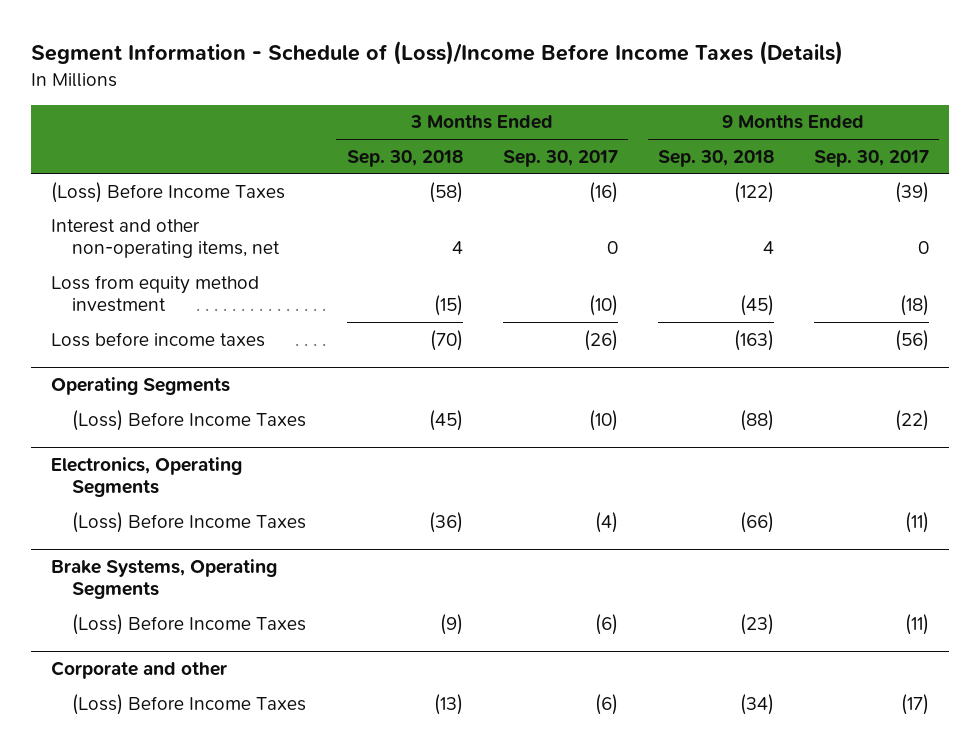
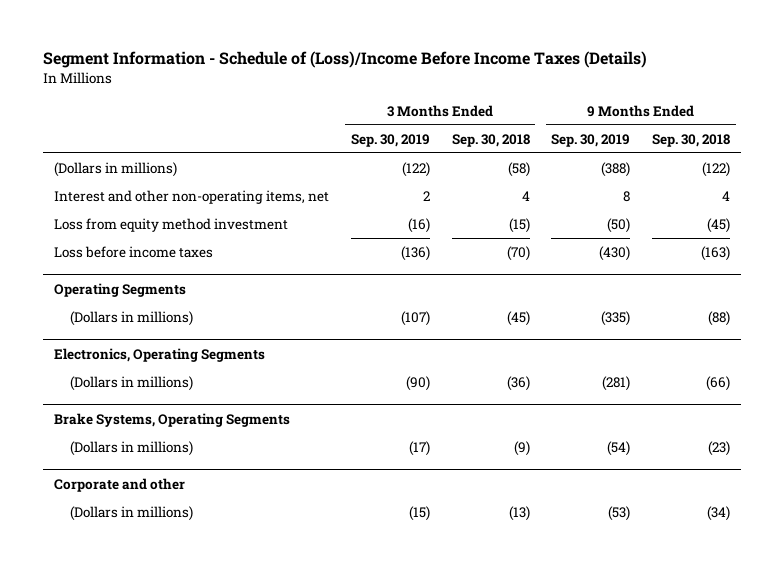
[502,149,618,167] Sep. 30, 2017 -> none
[814,149,930,167] Sep. 30, 2017 -> none
none -> [350,133,430,147] Sep. 30, 2019
none -> [551,133,631,147] Sep. 30, 2019
[51,181,286,203] (Loss) Before Income Taxes -> [54,161,178,177] (Dollars in millions)
[72,409,307,431] (Loss) Before Income Taxes -> [69,310,193,326] (Dollars in millions)
[72,511,307,533] (Loss) Before Income Taxes -> [69,375,193,391] (Dollars in millions)
[72,613,307,635] (Loss) Before Income Taxes -> [69,440,193,456] (Dollars in millions)
[72,693,307,715] (Loss) Before Income Taxes -> [69,505,193,521] (Dollars in millions)

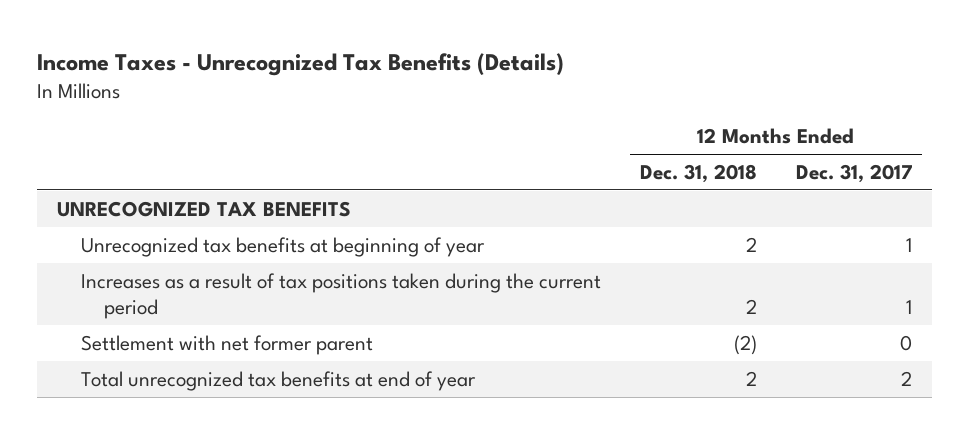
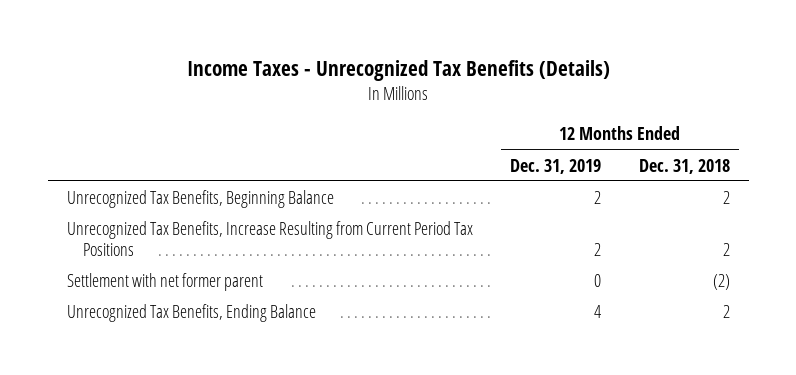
[796,163,913,183] Dec. 31, 2017 -> none
none -> [510,158,602,174] Dec. 31, 2019
[57,200,352,217] UNRECOGNIZED TAX BENEFITS -> none
[80,236,485,257] Unrecognized tax benefits at beginning of year -> [66,190,334,209] Unrecognized Tax Benefits, Beginning Balance
[80,272,601,319] Increases as a result of tax positions taken during the current period -> [66,221,473,257] Unrecognized Tax Benefits, Increase Resulting from Current Period Tax Positions
[80,370,476,391] Total unrecognized tax benefits at end of year -> [66,304,316,323] Unrecognized Tax Benefits, Ending Balance

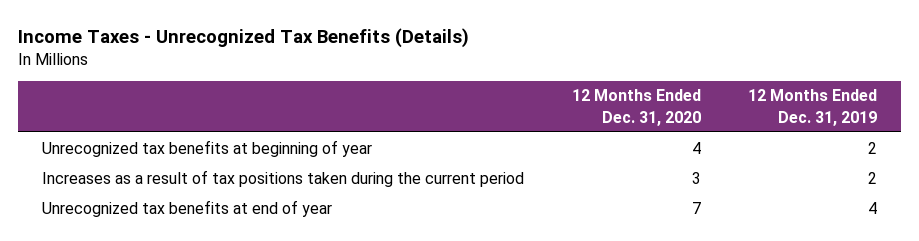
[638,158,730,174] Dec. 31, 2018 -> none
none -> [571,89,701,126] 12 Months Ended Dec. 31, 2020
[66,273,263,292] Settlement with net former parent -> none
[66,190,334,209] Unrecognized Tax Benefits, Beginning Balance -> [41,139,372,157] Unrecognized tax benefits at beginning of year
[66,221,473,257] Unrecognized Tax Benefits, Increase Resulting from Current Period Tax Positions -> [41,169,524,187] Increases as a result of tax positions taken during the current period
[66,304,316,323] Unrecognized Tax Benefits, Ending Balance -> [41,199,332,217] Unrecognized tax benefits at end of year

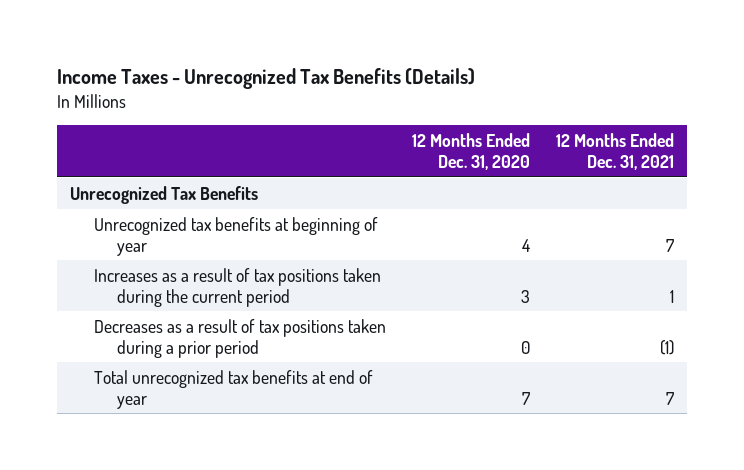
[748,89,878,126] 12 Months Ended Dec. 31, 2019 -> none
none -> [556,132,675,170] 12 Months Ended Dec. 31, 2021
none -> [70,185,259,204] Unrecognized Tax Benefits
none -> [93,318,386,358] Decreases as a result of tax positions taken during a prior period
[41,199,332,217] Unrecognized tax benefits at end of year -> [93,369,373,409] Total unrecognized tax benefits at end of year

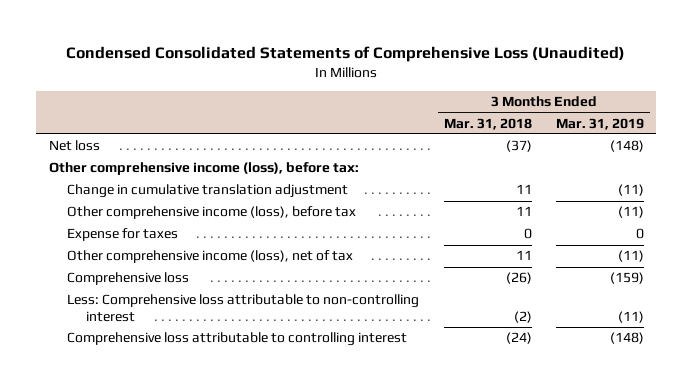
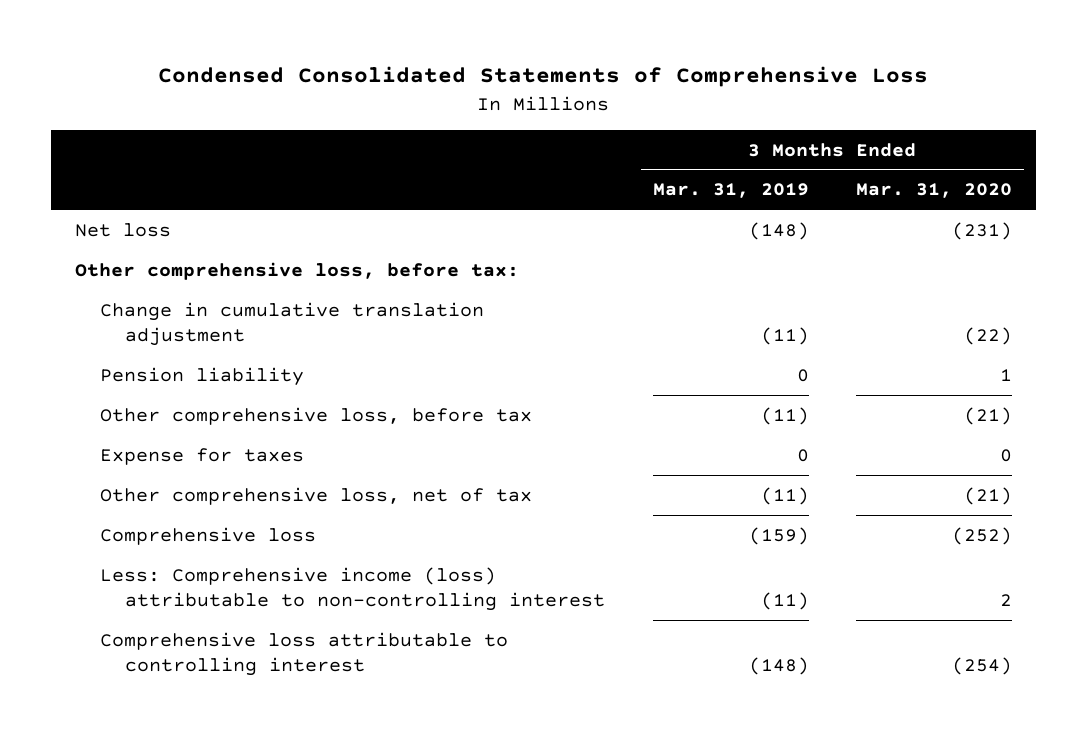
[66,45,626,62] Condensed Consolidated Statements of Comprehensive Loss (Unaudited) -> [158,66,929,88] Condensed Consolidated Statements of Comprehensive Loss
[443,117,532,130] Mar. 31, 2018 -> none
none -> [856,183,1013,199] Mar. 31, 2020
[48,162,359,176] Other comprehensive income (loss), before tax: -> [74,261,519,280] Other comprehensive loss, before tax:
none -> [99,366,304,386] Pension liability
[67,206,357,220] Other comprehensive income (loss), before tax -> [99,406,532,425] Other comprehensive loss, before tax
[67,250,354,264] Other comprehensive income (loss), net of tax -> [99,486,532,505] Other comprehensive loss, net of tax
[67,294,420,322] Less: Comprehensive loss attributable to non-controlling interest -> [99,566,606,612] Less: Comprehensive income (loss) attributable to non-controlling interest

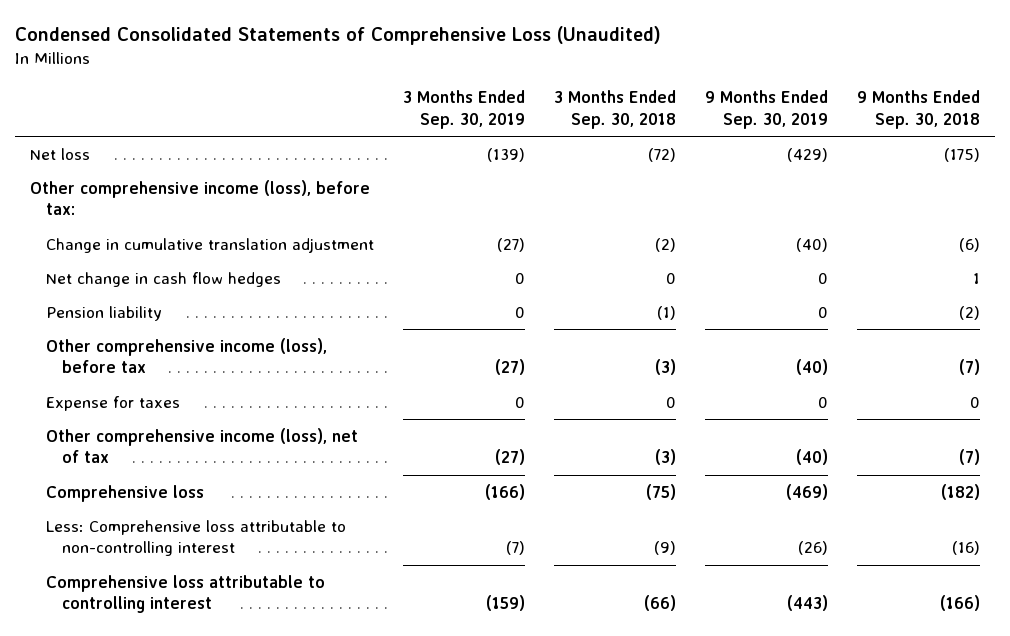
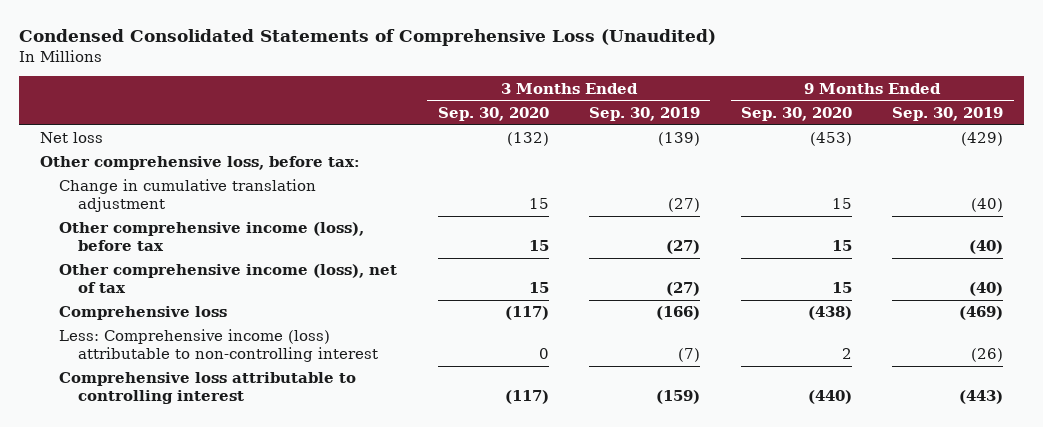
[553,90,676,129] 3 Months Ended Sep. 30, 2018 -> none
[857,90,981,129] 9 Months Ended Sep. 30, 2018 -> none
none -> [437,107,549,122] Sep. 30, 2020
none -> [740,107,852,122] Sep. 30, 2020
[29,179,370,216] Other comprehensive income (loss), before tax: -> [39,156,360,171] Other comprehensive loss, before tax:
[45,271,281,287] Net change in cash flow hedges -> none
[45,305,162,321] Pension liability -> none
[45,395,180,411] Expense for taxes -> none
[45,519,346,557] Less: Comprehensive loss attributable to non-controlling interest -> [58,329,379,362] Less: Comprehensive income (loss) attributable to non-controlling interest

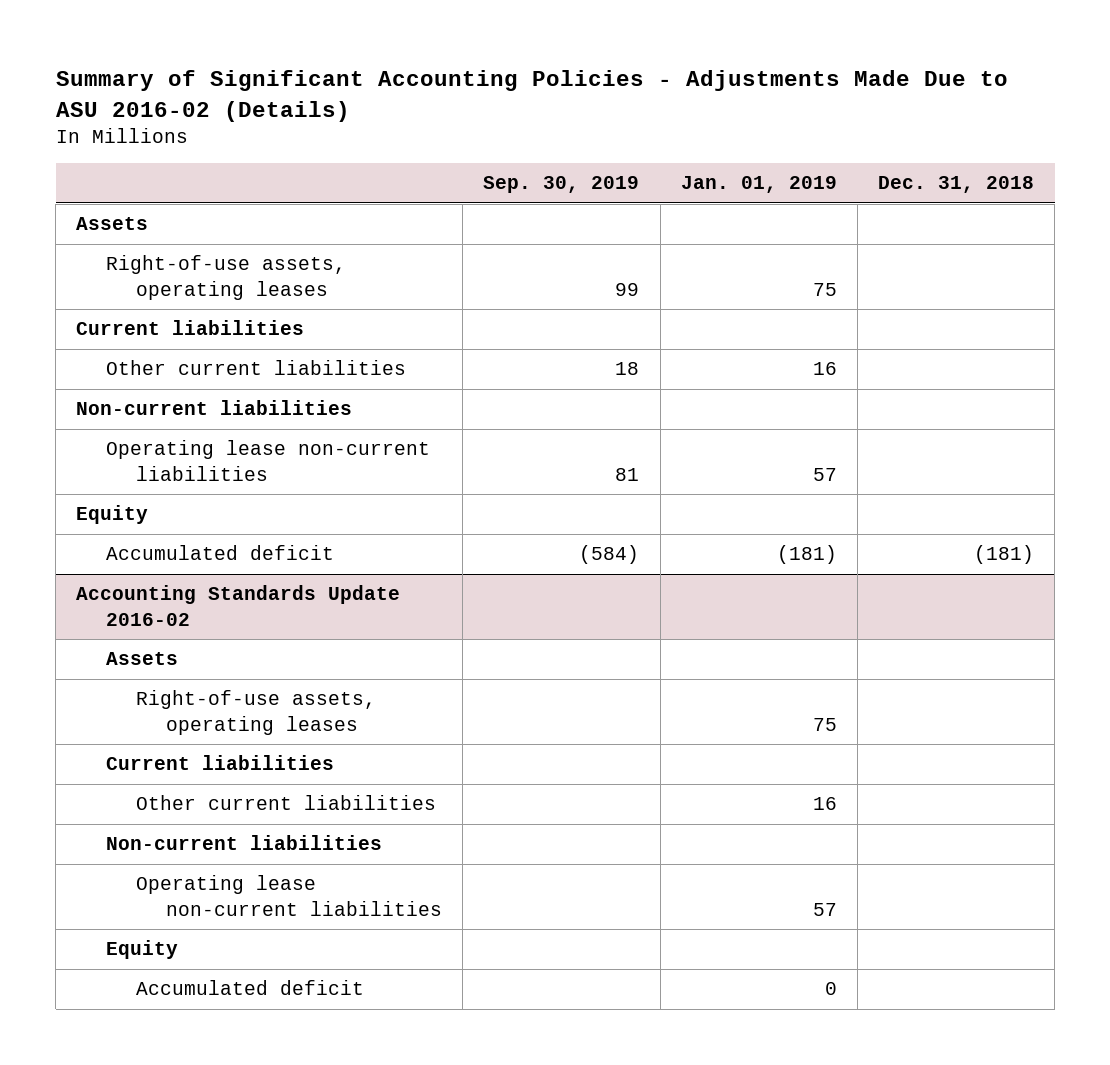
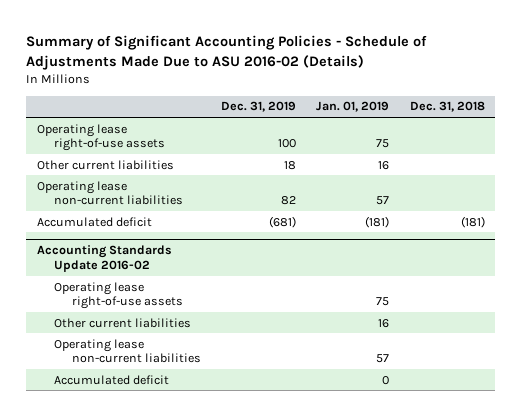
[55,70,1008,122] Summary of Significant Accounting Policies - Adjustments Made Due to ASU 2016-02 (Details) -> [26,35,428,70] Summary of Significant Accounting Policies - Schedule of Adjustments Made Due to ASU 2016-02 (Details)
[483,176,640,194] Sep. 30, 2019 -> none
none -> [221,101,297,113] Dec. 31, 2019
[76,217,149,231] Assets -> none
[76,320,305,336] Current liabilities -> none
[106,255,347,300] Right-of-use assets, operating leases -> [36,123,166,152] Operating lease right-of-use assets
[76,400,353,416] Non-current liabilities -> none
[76,505,149,525] Equity -> none
[106,652,179,666] Assets -> none
[106,755,335,771] Current liabilities -> none
[136,690,377,735] Right-of-use assets, operating leases -> [54,281,183,310] Operating lease right-of-use assets
[106,835,383,851] Non-current liabilities -> none
[106,940,179,960] Equity -> none

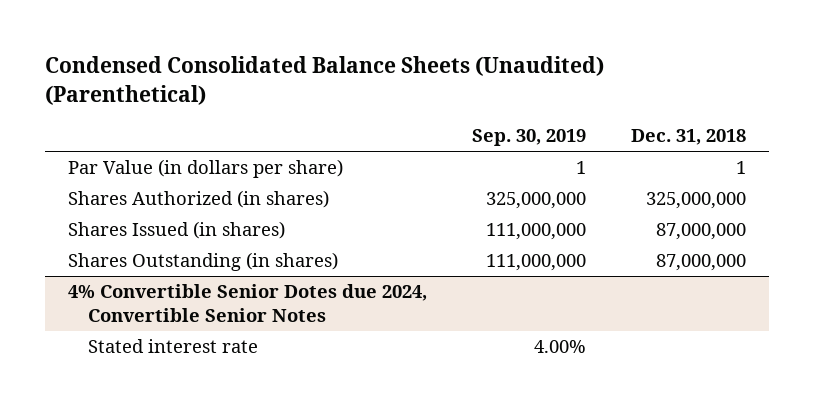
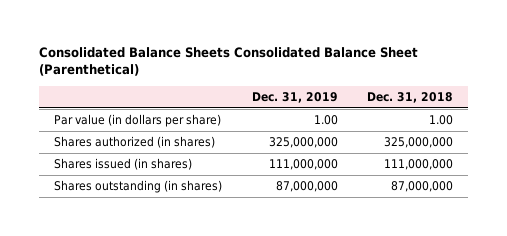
[45,56,605,105] Condensed Consolidated Balance Sheets (Unaudited) (Parenthetical) -> [39,46,419,77] Consolidated Balance Sheets Consolidated Balance Sheet (Parenthetical)
[471,129,586,147] Sep. 30, 2019 -> none
none -> [251,91,338,103] Dec. 31, 2019
[67,284,427,322] 4% Convertible Senior Dotes due 2024, Convertible Senior Notes -> none
[88,339,259,354] Stated interest rate -> none
[67,159,343,179] Par Value (in dollars per share) -> [54,114,222,128] Par value (in dollars per share)
[736,161,747,175] 1 -> [429,115,454,126] 1.00
[67,190,329,209] Shares Authorized (in shares) -> [54,136,216,149] Shares authorized (in shares)
[67,221,285,240] Shares Issued (in shares) -> [54,158,193,171] Shares issued (in shares)
[656,223,747,241] 87,000,000 -> [384,159,454,171] 111,000,000
[67,252,338,272] Shares Outstanding (in shares) -> [54,180,223,194] Shares outstanding (in shares)

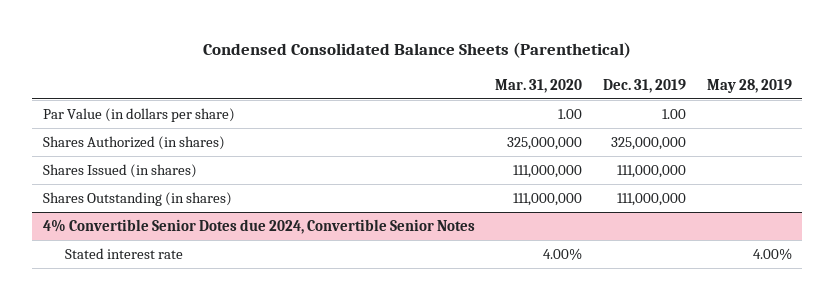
[39,46,419,77] Consolidated Balance Sheets Consolidated Balance Sheet (Parenthetical) -> [203,42,632,59] Condensed Consolidated Balance Sheets (Parenthetical)
[367,91,454,103] Dec. 31, 2018 -> none
none -> [495,78,583,93] Mar. 31, 2020
none -> [707,78,793,93] May 28, 2019
[54,114,222,128] Par value (in dollars per share) -> [42,108,235,123] Par Value (in dollars per share)
[54,136,216,149] Shares authorized (in shares) -> [42,136,225,151] Shares Authorized (in shares)
[54,158,193,171] Shares issued (in shares) -> [42,164,197,179] Shares Issued (in shares)
[54,180,223,194] Shares outstanding (in shares) -> [42,192,232,207] Shares Outstanding (in shares)
[275,181,338,193] 87,000,000 -> [617,193,687,207] 111,000,000
none -> [42,219,475,235] 4% Convertible Senior Dotes due 2024, Convertible Senior Notes
none -> [65,248,184,260] Stated interest rate

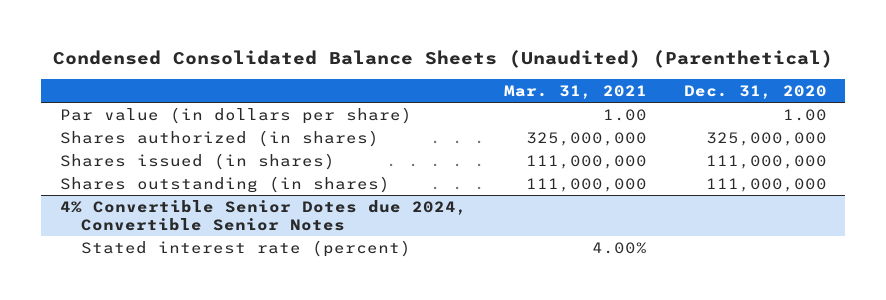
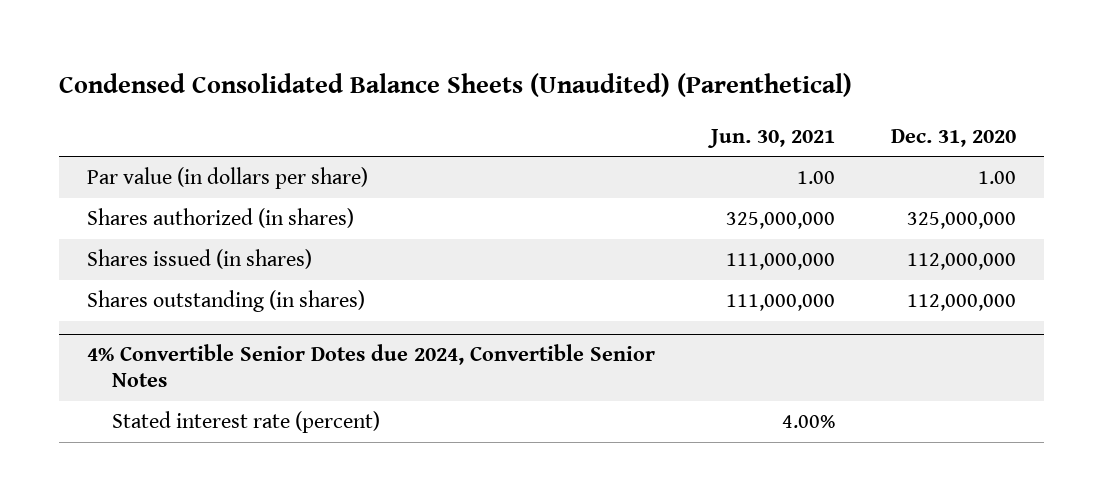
[503,84,647,99] Mar. 31, 2021 -> none
none -> [706,128,835,148] Jun. 30, 2021
[705,154,827,169] 111,000,000 -> [906,253,1016,271] 112,000,000
[705,177,827,192] 111,000,000 -> [906,294,1016,312] 112,000,000

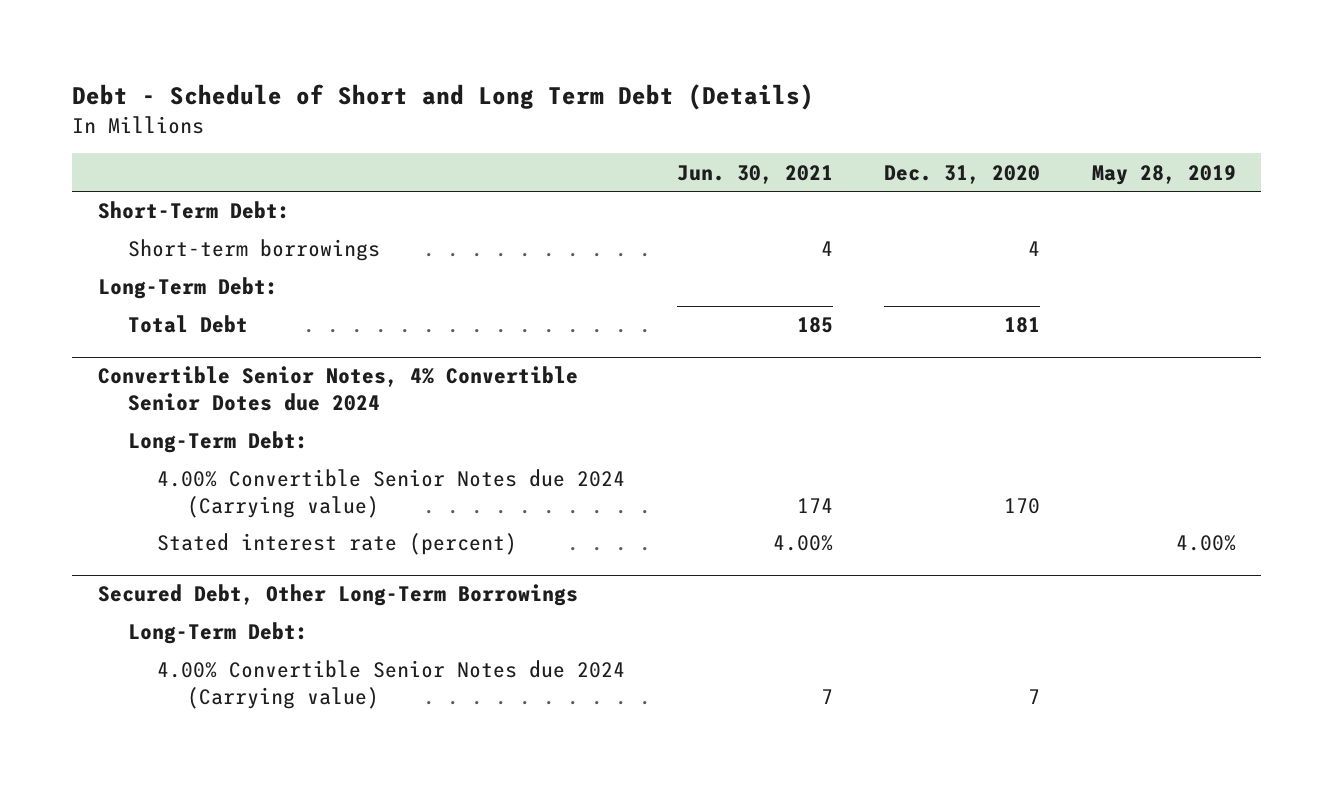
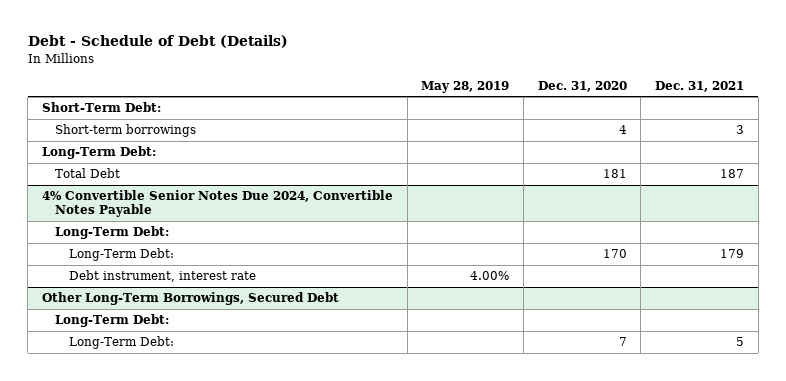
[71,84,814,111] Debt - Schedule of Short and Long Term Debt (Details) -> [27,35,288,49] Debt - Schedule of Debt (Details)
[676,164,833,184] Jun. 30, 2021 -> none
none -> [655,80,745,92] Dec. 31, 2021
[97,366,578,412] Convertible Senior Notes, 4% Convertible Senior Dotes due 2024 -> [42,190,394,218] 4% Convertible Senior Notes Due 2024, Convertible Notes Payable
[157,469,626,518] 4.00% Convertible Senior Notes due 2024 (Carrying value) -> [68,248,174,262] Long-Term Debt:
[157,533,518,556] Stated interest rate (percent) -> [68,270,256,283] Debt instrument, interest rate
[97,584,578,607] Secured Debt, Other Long-Term Borrowings -> [42,292,340,306] Other Long-Term Borrowings, Secured Debt
[157,660,626,709] 4.00% Convertible Senior Notes due 2024 (Carrying value) -> [68,336,174,350] Long-Term Debt:

